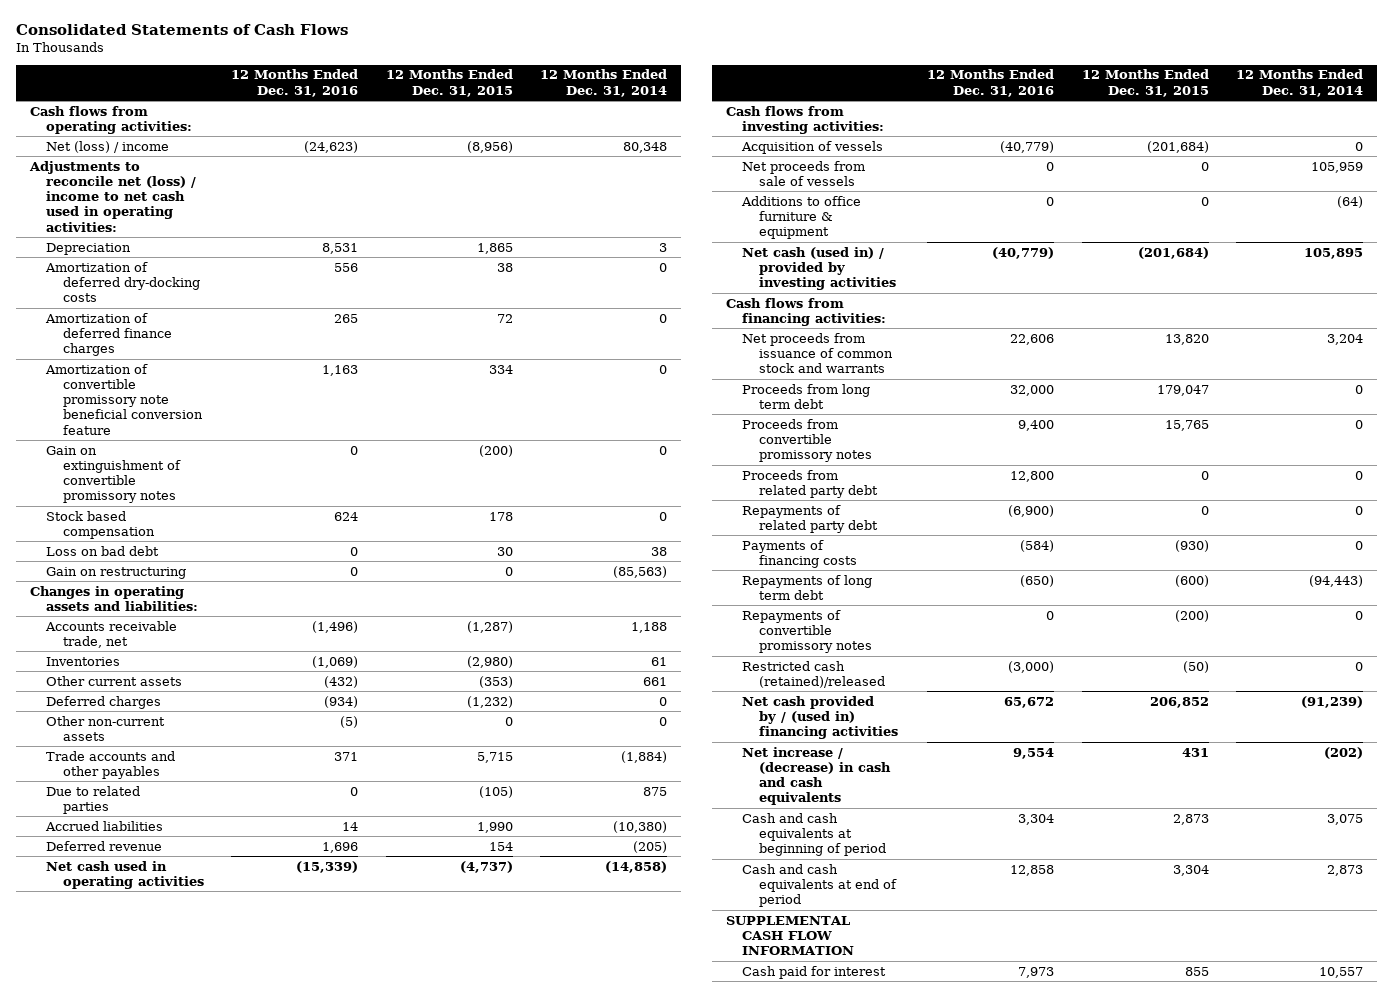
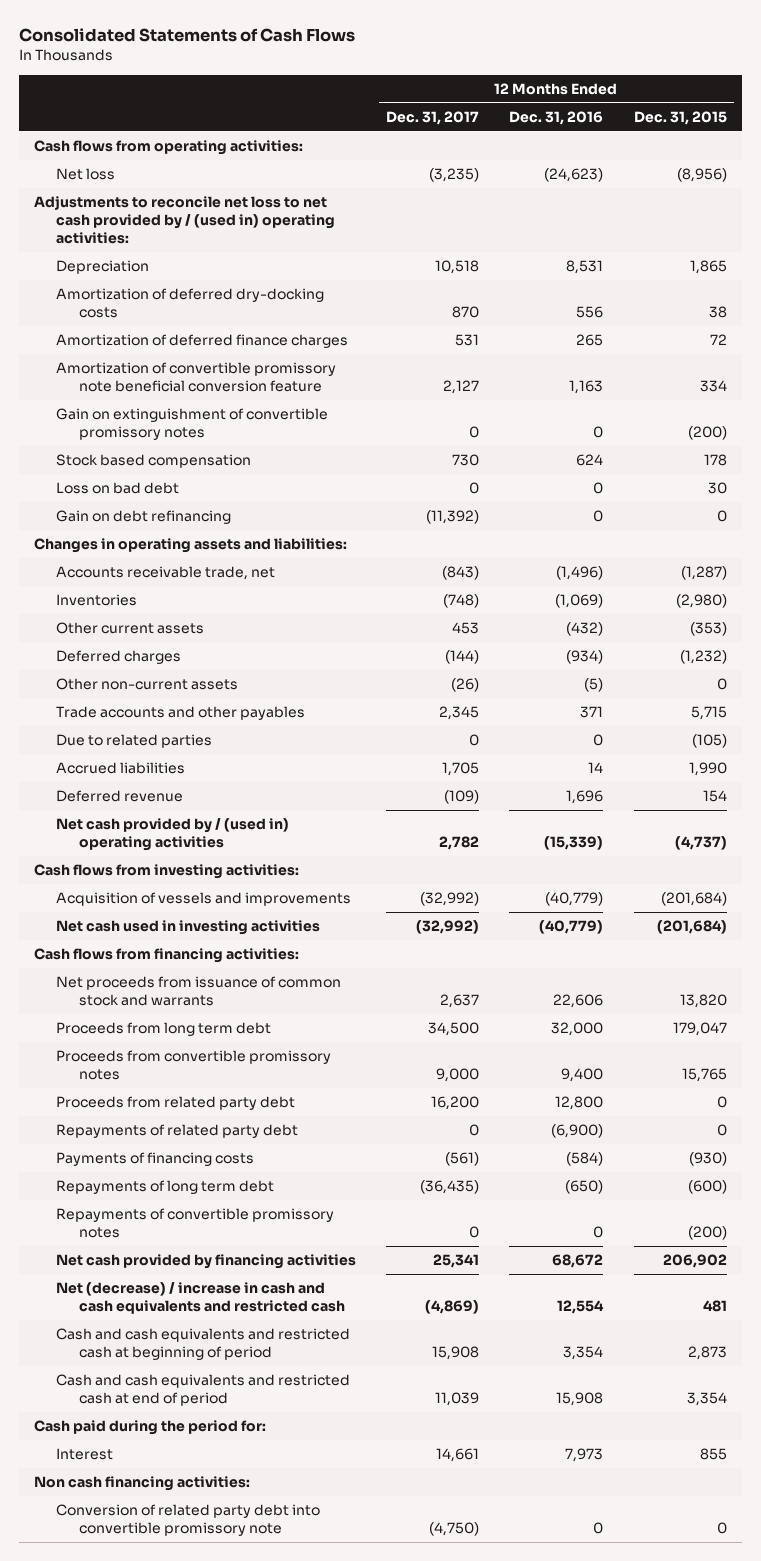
[539,69,667,97] 12 Months Ended Dec. 31, 2014 -> none
none -> [386,110,480,125] Dec. 31, 2017
[46,140,170,153] Net (loss) / income -> [56,168,116,181] Net loss
[28,160,197,232] Adjustments to reconcile net (loss) / income to net cash used in operating activities: -> [34,196,336,244] Adjustments to reconcile net loss to net cash provided by / (used in) operating activities:
[46,566,187,579] Gain on restructuring -> none
none -> [56,510,232,525] Gain on debt refinancing
[46,860,204,889] Net cash used in operating activities -> [56,818,290,851] Net cash provided by / (used in) operating activities
[742,160,866,186] Net proceeds from sale of vessels -> none
[741,195,862,240] Additions to office furniture & equipment -> none
[741,140,884,154] Acquisition of vessels -> [56,892,352,907] Acquisition of vessels and improvements
[742,246,897,291] Net cash (used in) / provided by investing activities -> [56,920,321,936] Net cash used in investing activities
[742,660,886,688] Restricted cash (retained)/released -> none
[725,915,855,956] SUPPLEMENTAL CASH FLOW INFORMATION -> none
[742,695,899,740] Net cash provided by / (used in) financing activities -> [56,1254,357,1270] Net cash provided by financing activities
[1004,696,1055,708] 65,672 -> [552,1254,604,1269] 68,672
[1149,696,1209,708] 206,852 -> [662,1254,727,1269] 206,902
[742,746,892,806] Net increase / (decrease) in cash and cash equivalents -> [56,1282,345,1314] Net (decrease) / increase in cash and cash equivalents and restricted cash
[1013,747,1055,759] 9,554 -> [557,1299,605,1314] 12,554
[1181,747,1209,757] 431 -> [702,1299,727,1312] 481
[742,812,887,857] Cash and cash equivalents at beginning of period -> [56,1328,351,1360] Cash and cash equivalents and restricted cash at beginning of period
[1018,813,1055,825] 3,304 -> [563,1345,604,1360] 3,354
[742,863,898,908] Cash and cash equivalents at end of period -> [56,1374,351,1406] Cash and cash equivalents and restricted cash at end of period
[1010,864,1055,876] 12,858 -> [556,1391,604,1406] 15,908
[1172,864,1209,876] 3,304 -> [686,1391,727,1406] 3,354
none -> [34,1420,267,1436] Cash paid during the period for:
[742,965,887,979] Cash paid for interest -> [56,1448,114,1461] Interest
none -> [34,1476,251,1492] Non cash financing activities:
none -> [56,1504,321,1536] Conversion of related party debt into convertible promissory note

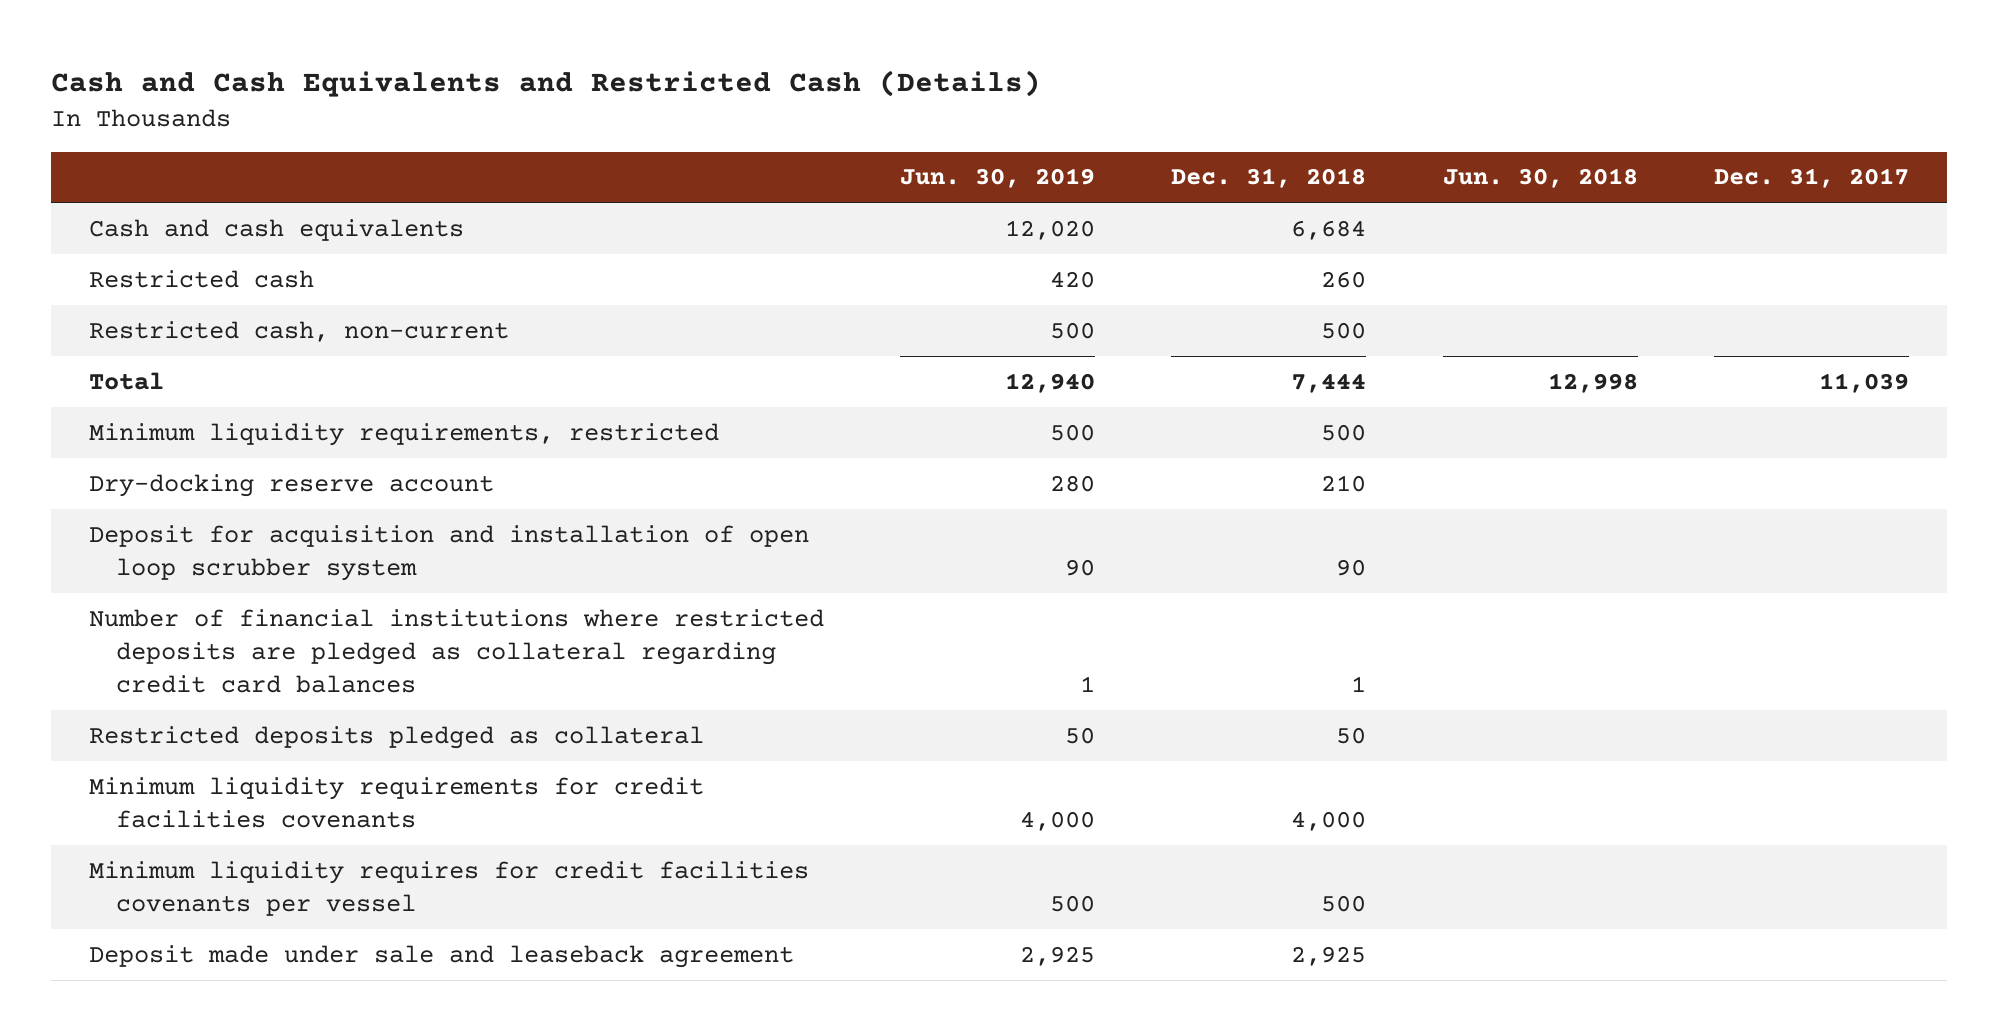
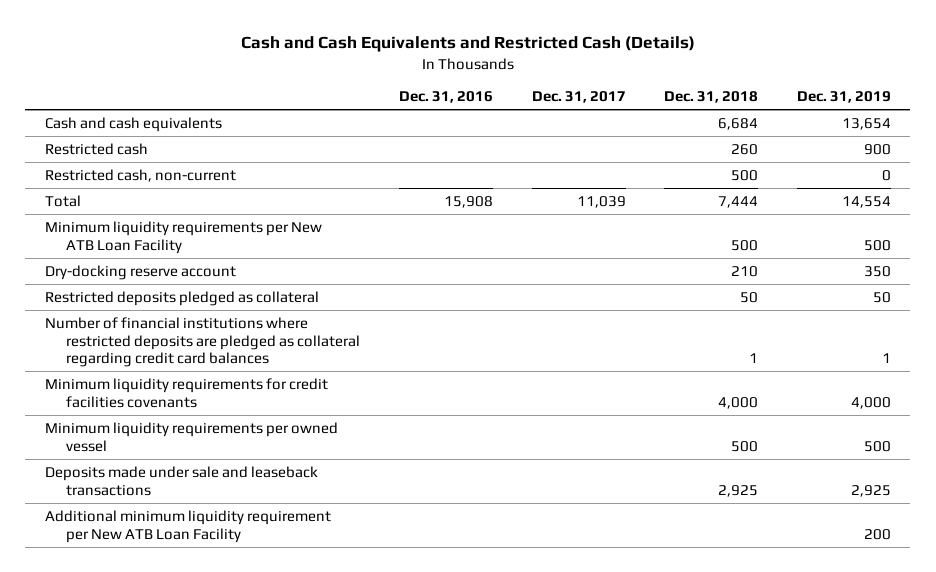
[900,168,1096,189] Jun. 30, 2019 -> none
[1442,168,1638,189] Jun. 30, 2018 -> none
none -> [399,91,494,104] Dec. 31, 2016
none -> [797,91,892,104] Dec. 31, 2019
[89,422,720,446] Minimum liquidity requirements, restricted -> none
none -> [44,220,322,254] Minimum liquidity requirements per New ATB Loan Facility
[89,524,810,582] Deposit for acquisition and installation of open loop scrubber system -> none
[89,608,825,694] Number of financial institutions where restricted deposits are pledged as collateral regarding credit card balances -> [44,316,361,368] Number of financial institutions where restricted deposits are pledged as collateral regarding credit card balances
[89,860,810,917] Minimum liquidity requires for credit facilities covenants per vessel -> none
none -> [44,421,338,452] Minimum liquidity requirements per owned vessel
[89,944,795,968] Deposit made under sale and leaseback agreement -> [44,465,318,496] Deposits made under sale and leaseback transactions
none -> [44,509,331,543] Additional minimum liquidity requirement per New ATB Loan Facility

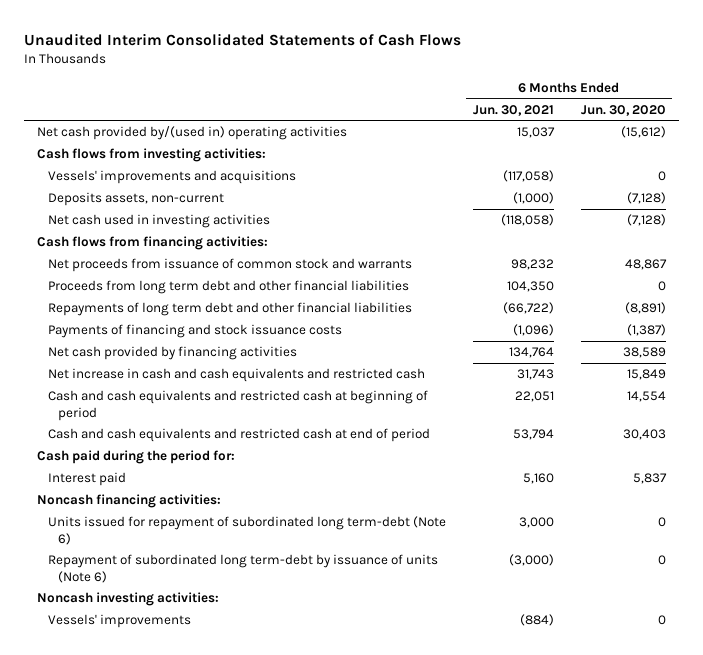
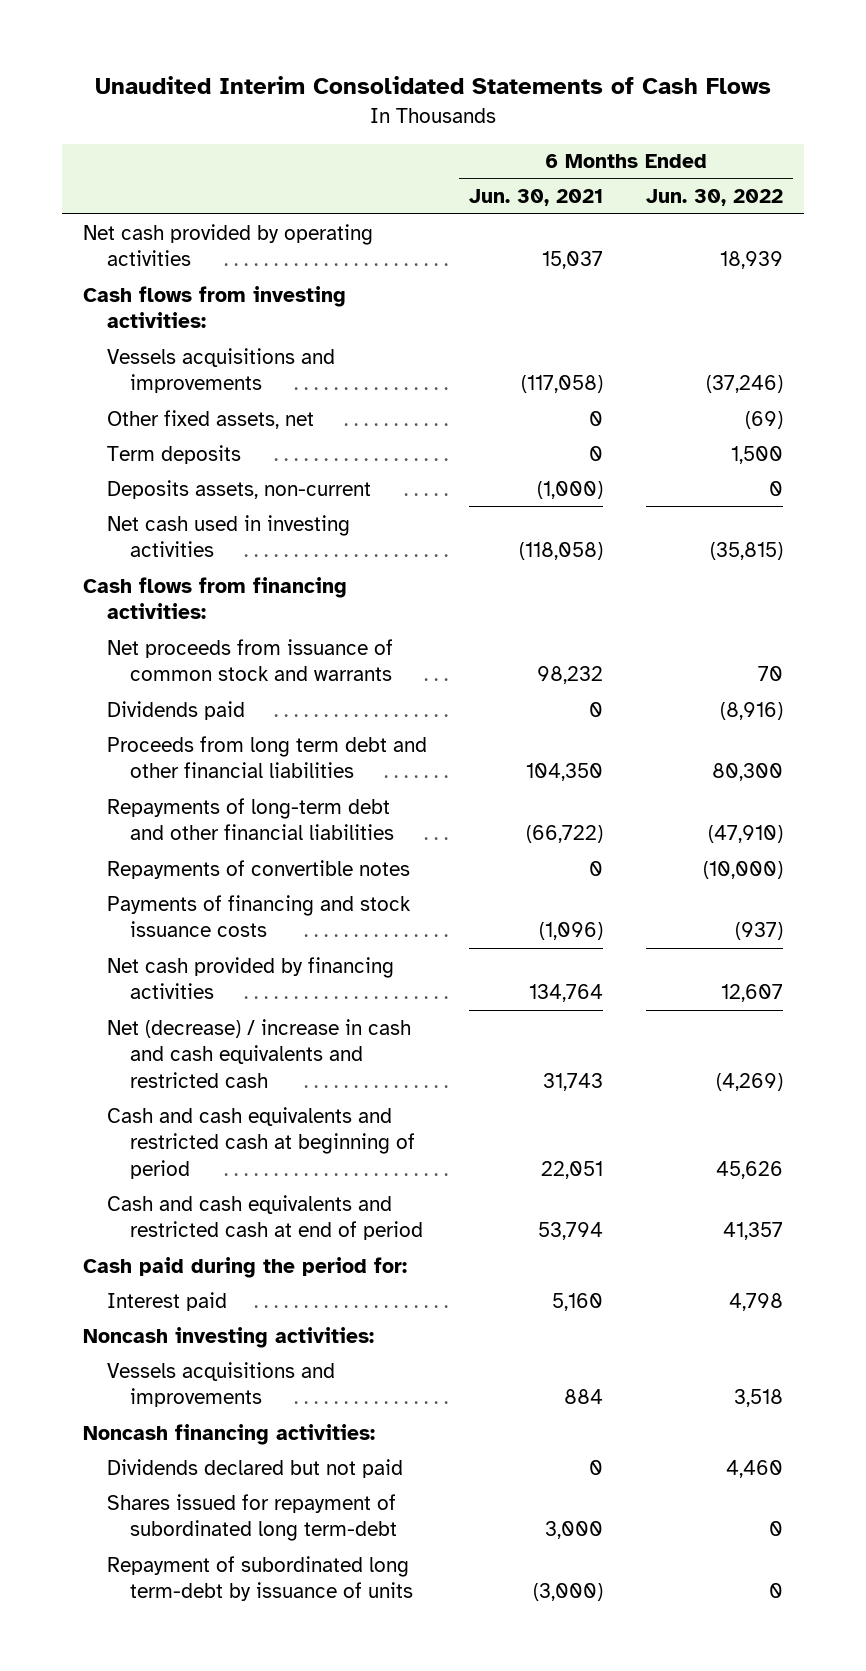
[580,104,666,116] Jun. 30, 2020 -> none
none -> [645,189,783,207] Jun. 30, 2022
[37,126,348,141] Net cash provided by/(used in) operating activities -> [82,223,373,267] Net cash provided by operating activities
[47,170,296,185] Vessels' improvements and acquisitions -> [106,347,335,394] Vessels acquisitions and improvements
none -> [106,409,314,429] Other fixed assets, net
none -> [106,444,241,464] Term deposits
none -> [106,700,245,720] Dividends paid
[47,302,412,317] Repayments of long term debt and other financial liabilities -> [106,797,395,841] Repayments of long-term debt and other financial liabilities
none -> [106,859,410,879] Repayments of convertible notes
[47,368,425,383] Net increase in cash and cash equivalents and restricted cash -> [106,1018,411,1088] Net (decrease) / increase in cash and cash equivalents and restricted cash
[47,516,446,545] Units issued for repayment of subordinated long term-debt (Note 6) -> none
[47,554,438,583] Repayment of subordinated long term-debt by issuance of units (Note 6) -> none
[47,614,191,629] Vessels' improvements -> [106,1361,335,1408] Vessels acquisitions and improvements
[519,614,554,627] (884) -> [564,1389,604,1405] 884
[37,494,222,509] Noncash financing activities: -> [82,1423,375,1445] Noncash financing activities:
none -> [106,1458,403,1478] Dividends declared but not paid
none -> [106,1493,398,1542] Shares issued for repayment of subordinated long term-debt
none -> [106,1555,414,1602] Repayment of subordinated long term-debt by issuance of units

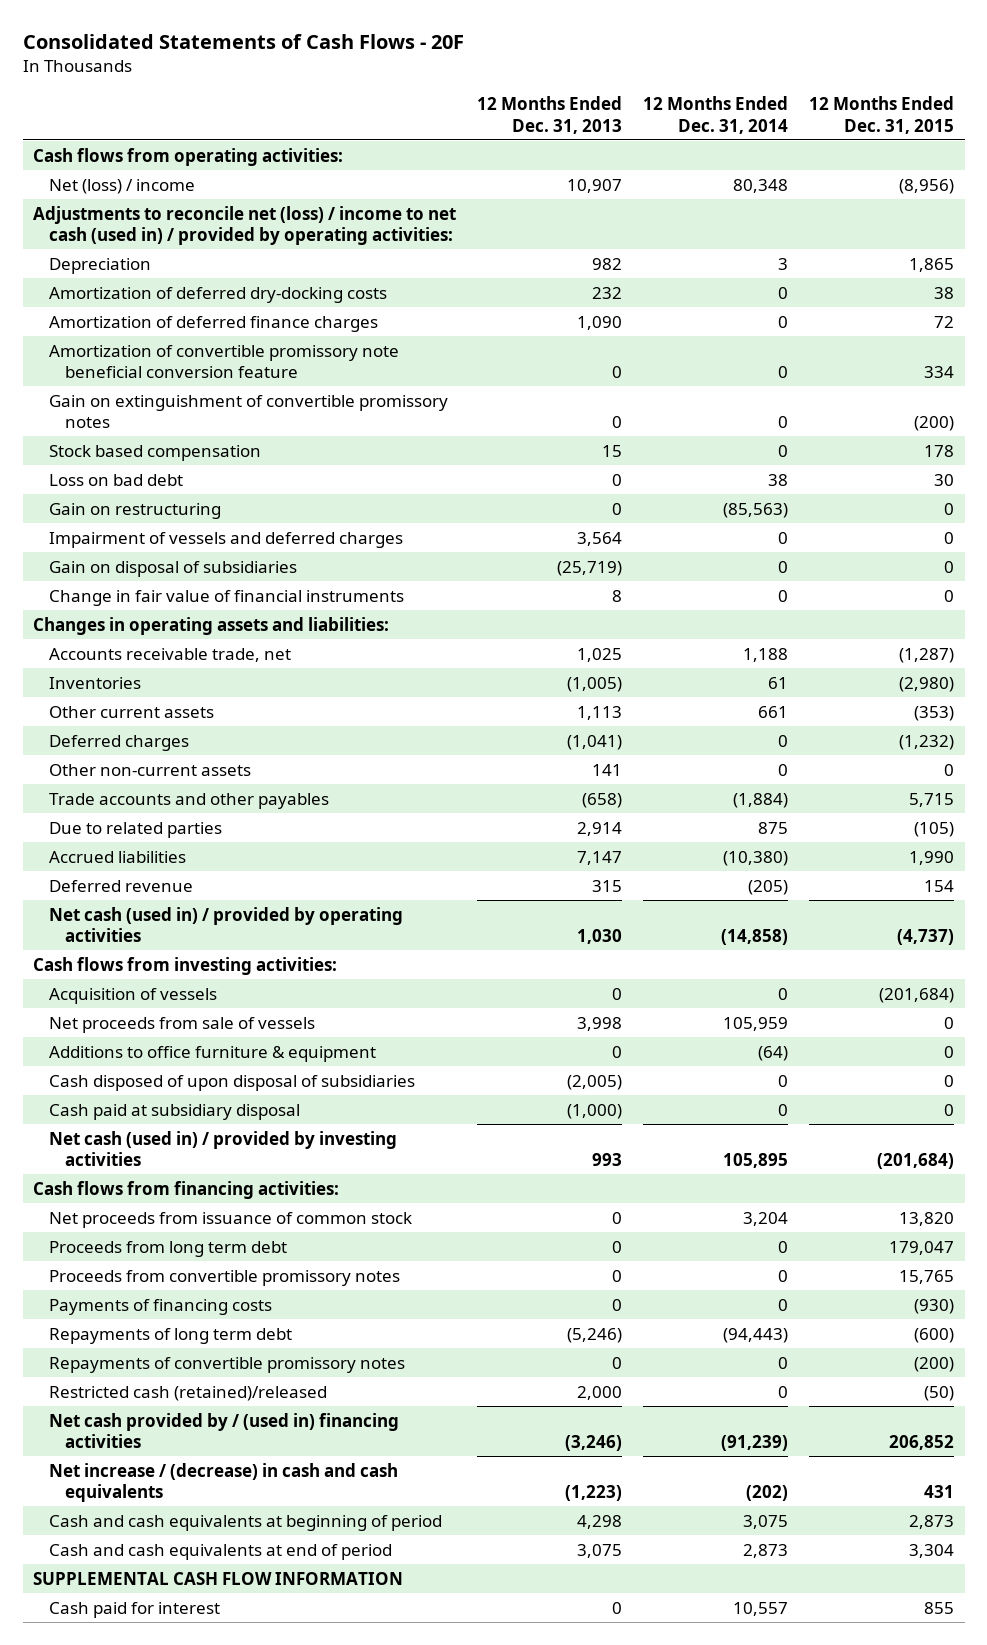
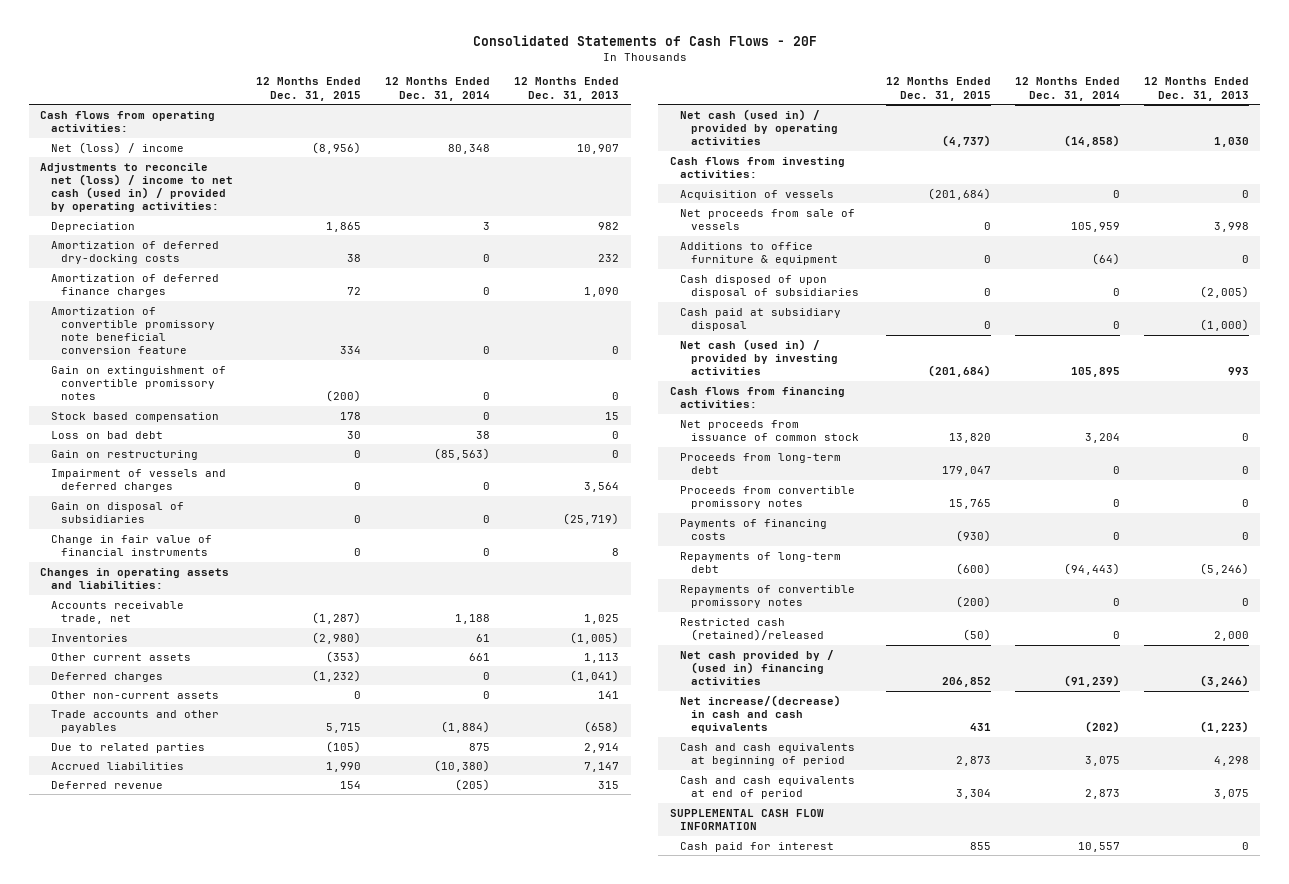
[49,1240,288,1257] Proceeds from long term debt -> [680,452,842,475] Proceeds from long-term debt
[49,1327,293,1344] Repayments of long term debt -> [680,551,842,574] Repayments of long-term debt
[49,1462,399,1502] Net increase / (decrease) in cash and cash equivalents -> [680,694,842,734] Net increase/(decrease) in cash and cash equivalents

